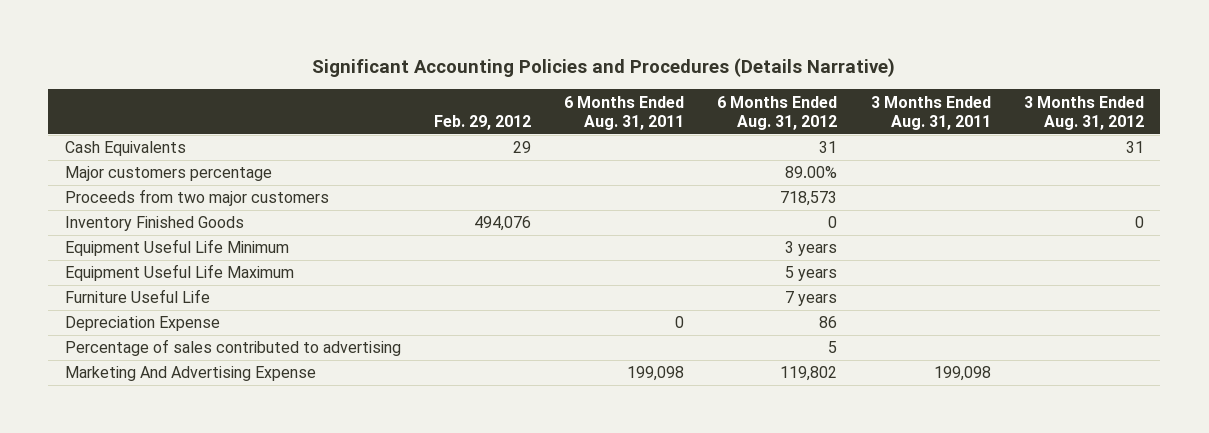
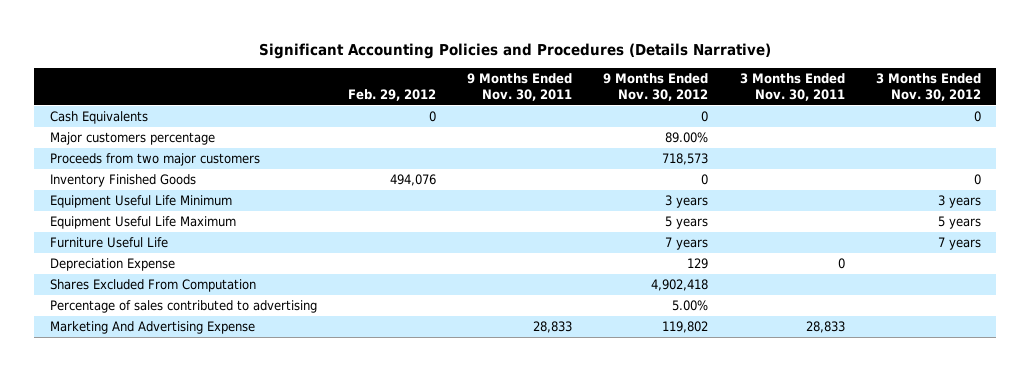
[564,95,685,130] 6 Months Ended Aug. 31, 2011 -> none
[717,95,838,130] 6 Months Ended Aug. 31, 2012 -> none
[870,95,991,130] 3 Months Ended Aug. 31, 2011 -> none
[1023,95,1144,130] 3 Months Ended Aug. 31, 2012 -> none
none -> [467,72,573,101] 9 Months Ended Nov. 30, 2011
none -> [603,72,709,101] 9 Months Ended Nov. 30, 2012
none -> [739,72,845,101] 3 Months Ended Nov. 30, 2011
none -> [875,72,981,101] 3 Months Ended Nov. 30, 2012
[512,141,531,154] 29 -> [428,111,436,123] 0
none -> [49,279,256,293] Shares Excluded From Computation

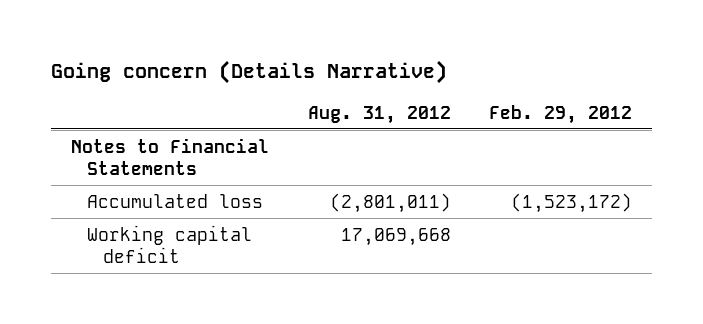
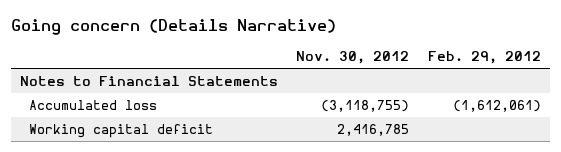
[307,105,451,124] Aug. 31, 2012 -> none
none -> [296,50,410,64] Nov. 30, 2012
[511,192,633,213] (1,523,172) -> [452,100,541,113] (1,612,061)

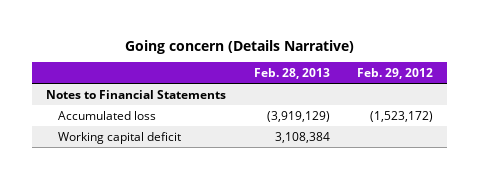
[296,50,410,64] Nov. 30, 2012 -> none
none -> [253,68,330,80] Feb. 28, 2013
[452,100,541,113] (1,612,061) -> [370,110,434,122] (1,523,172)

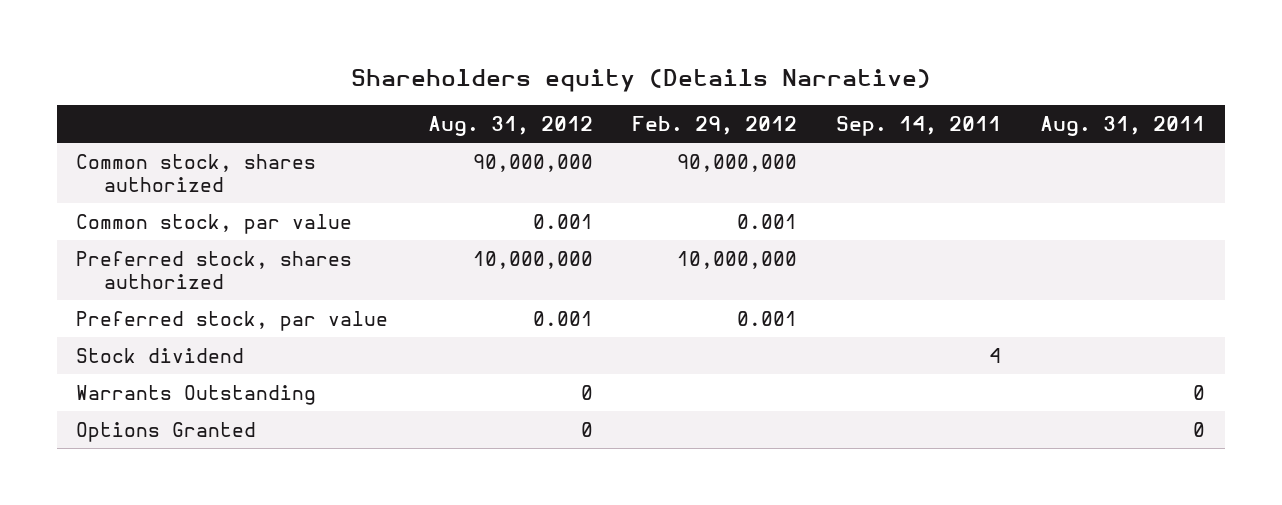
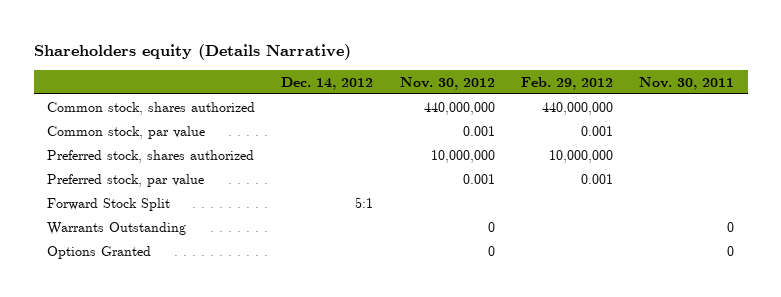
[427,115,593,136] Aug. 31, 2012 -> none
[835,115,1001,136] Sep. 14, 2011 -> none
[1040,115,1206,136] Aug. 31, 2011 -> none
none -> [281,76,374,90] Dec. 14, 2012
none -> [399,76,495,90] Nov. 30, 2012
none -> [639,76,735,90] Nov. 30, 2011
[676,153,797,172] 90,000,000 -> [542,101,614,115] 440,000,000
[76,347,245,363] Stock dividend -> none
none -> [46,197,170,211] Forward Stock Split

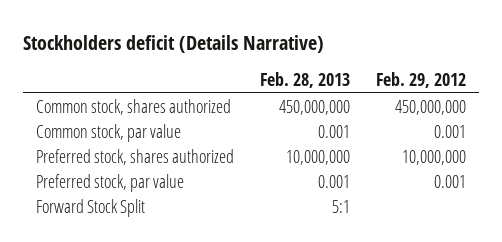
[33,43,351,60] Shareholders equity (Details Narrative) -> [22,34,324,53] Stockholders deficit (Details Narrative)
[281,76,374,90] Dec. 14, 2012 -> none
[399,76,495,90] Nov. 30, 2012 -> none
[639,76,735,90] Nov. 30, 2011 -> none
none -> [259,72,350,89] Feb. 28, 2013
[542,101,614,115] 440,000,000 -> [394,99,466,115] 450,000,000
[46,221,186,235] Warrants Outstanding -> none
[46,245,151,259] Options Granted -> none

